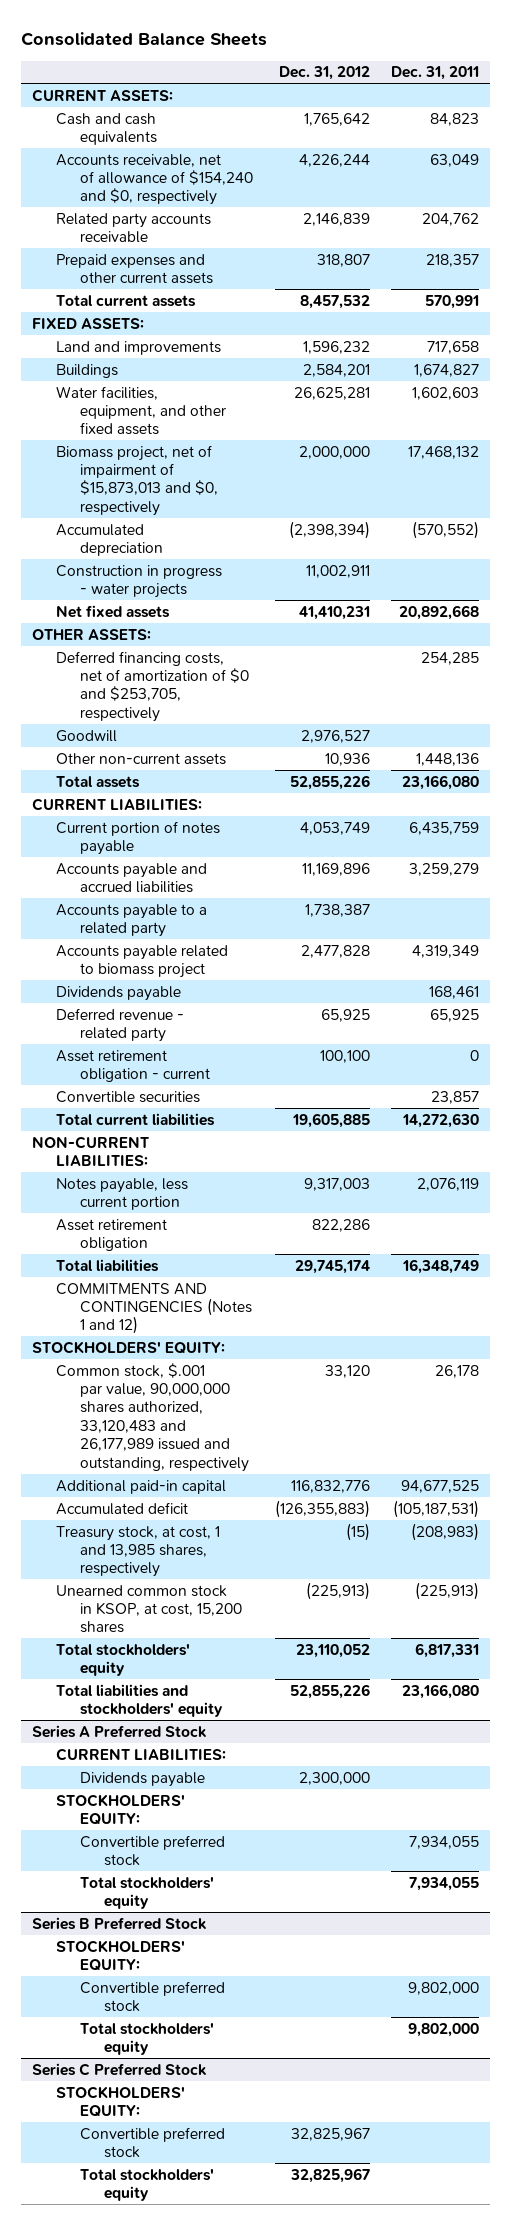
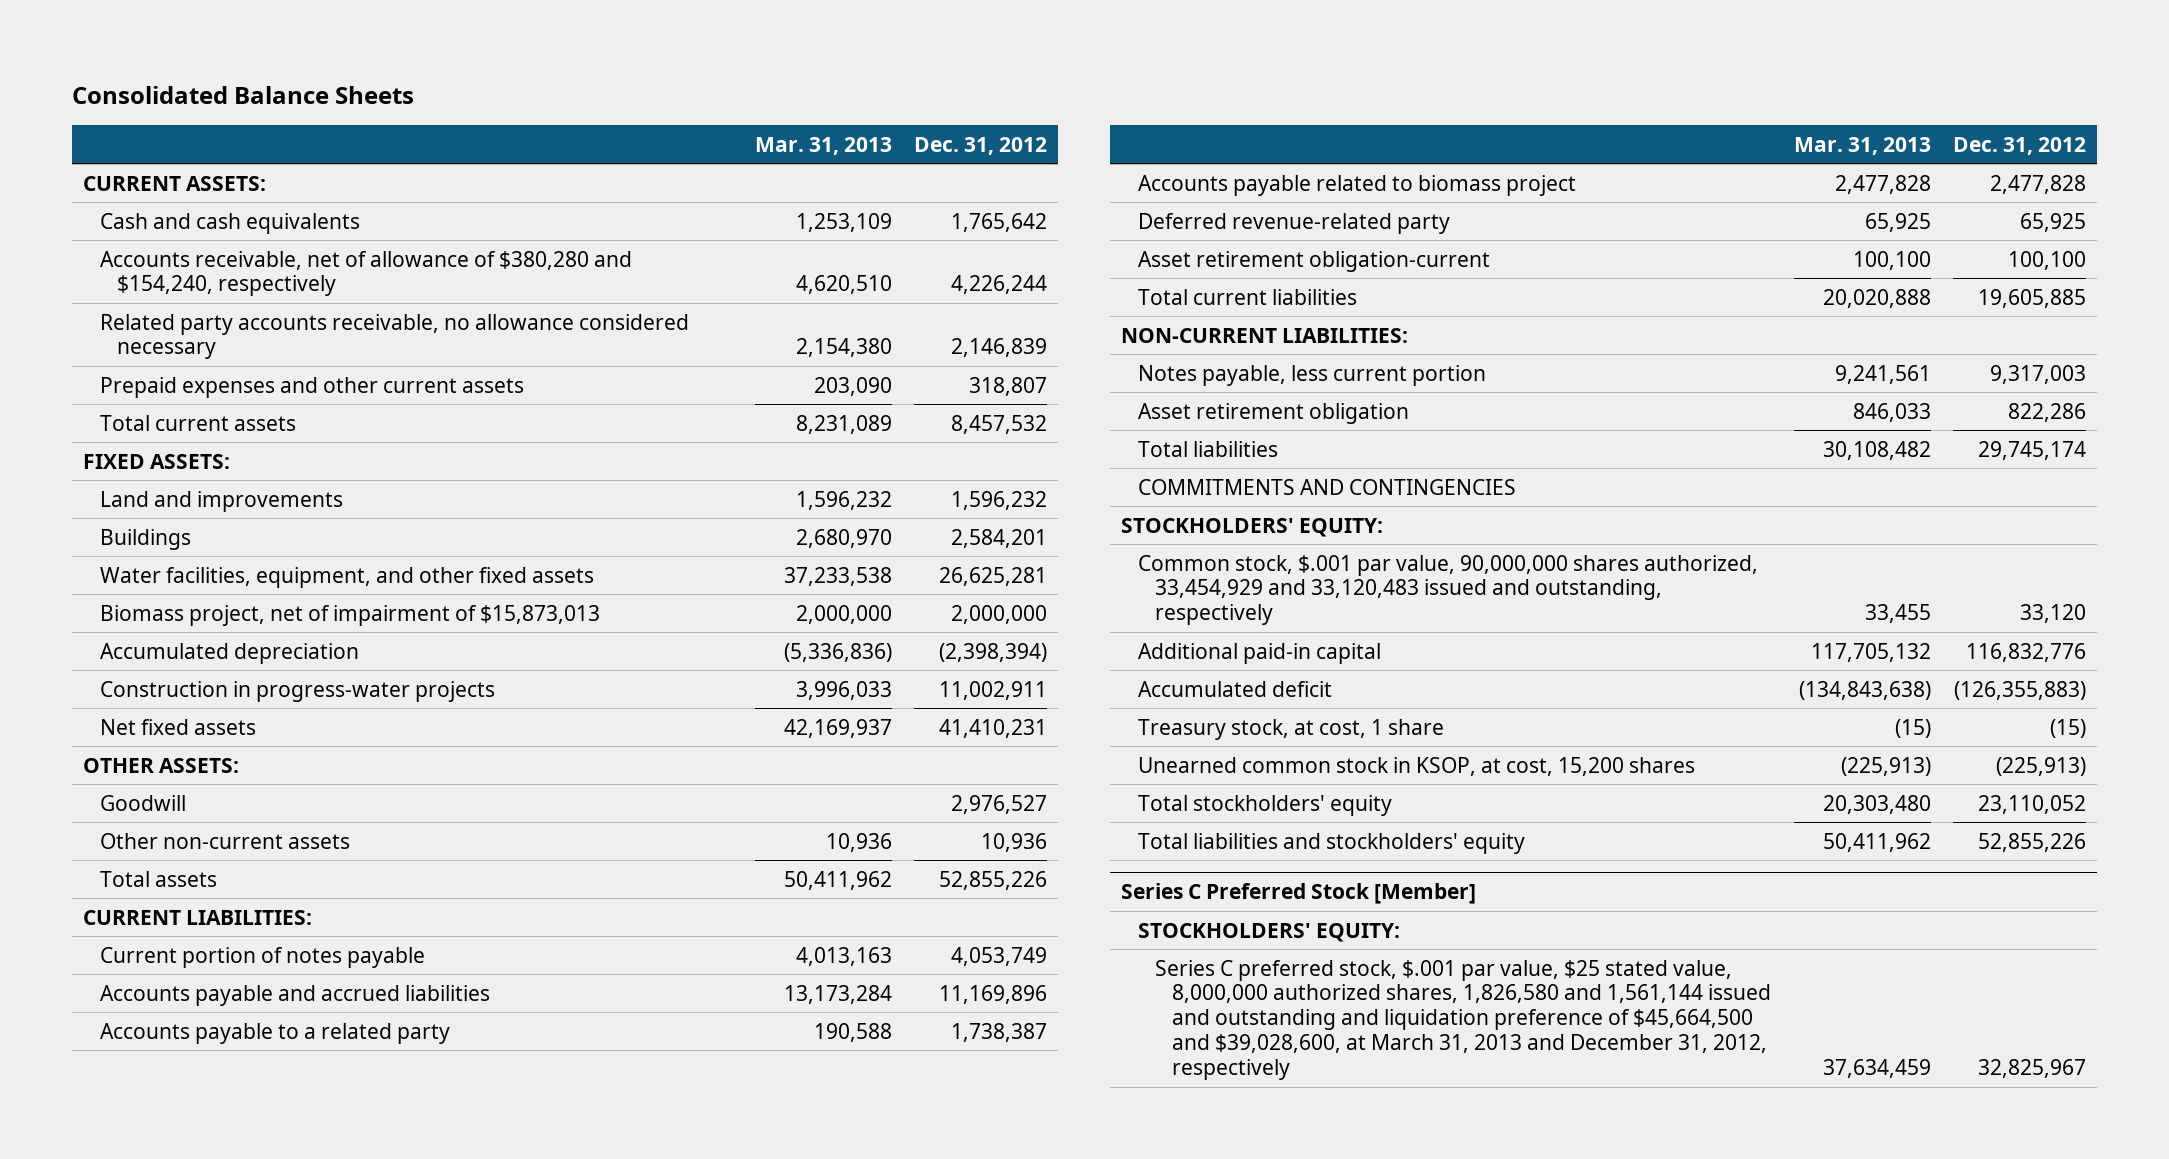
[391,66,480,81] Dec. 31, 2011 -> none
none -> [755,136,893,155] Mar. 31, 2013
[55,153,253,206] Accounts receivable, net of allowance of $154,240 and $0, respectively -> [100,250,633,297] Accounts receivable, net of allowance of $380,280 and $154,240, respectively
[55,212,211,243] Related party accounts receivable -> [100,313,690,360] Related party accounts receivable, no allowance considered necessary
[55,444,218,516] Biomass project, net of impairment of $15,873,013 and $0, respectively -> [100,604,601,626] Biomass project, net of impairment of $15,873,013
[55,564,222,598] Construction in progress - water projects -> [100,680,496,702] Construction in progress-water projects
[55,650,249,722] Deferred financing costs, net of amortization of $0 and $253,705, respectively -> none
[55,985,181,1001] Dividends payable -> none
[55,1090,200,1103] Convertible securities -> none
[55,1007,184,1042] Deferred revenue - related party -> [1138,212,1451,234] Deferred revenue-related party
[55,1049,210,1082] Asset retirement obligation - current -> [1138,250,1491,272] Asset retirement obligation-current
[55,1282,252,1335] COMMITMENTS AND CONTINGENCIES (Notes 1 and 12) -> [1138,478,1517,495] COMMITMENTS AND CONTINGENCIES
[55,1362,249,1472] Common stock, $.001 par value, 90,000,000 shares authorized, 33,120,483 and 26,177,989 issued and outstanding, respectively -> [1138,554,1759,626] Common stock, $.001 par value, 90,000,000 shares authorized, 33,454,929 and 33,120,483 issued and outstanding, respectively
[55,1525,220,1578] Treasury stock, at cost, 1 and 13,985 shares, respectively -> [1138,718,1445,740] Treasury stock, at cost, 1 share
[31,1724,207,1738] Series A Preferred Stock -> none
[55,1747,226,1761] CURRENT LIABILITIES: -> none
[79,1771,205,1787] Dividends payable -> none
[55,1793,185,1825] STOCKHOLDERS' EQUITY: -> none
[79,1834,225,1866] Convertible preferred stock -> none
[79,1876,214,1909] Total stockholders' equity -> none
[31,1916,207,1930] Series B Preferred Stock -> none
[55,1939,185,1971] STOCKHOLDERS' EQUITY: -> none
[79,1980,225,2012] Convertible preferred stock -> none
[79,2022,214,2055] Total stockholders' equity -> none
[31,2062,207,2076] Series C Preferred Stock -> [1121,883,1477,905] Series C Preferred Stock [Member]
[79,2168,214,2201] Total stockholders' equity -> none
[79,2126,225,2158] Convertible preferred stock -> [1155,959,1772,1080] Series C preferred stock, $.001 par value, $25 stated value, 8,000,000 authorized shares, 1,826,580 and 1,561,144 issued and outstanding and liquidation preference of $45,664,500 and $39,028,600, at March 31, 2013 and December 31, 2012, respectively

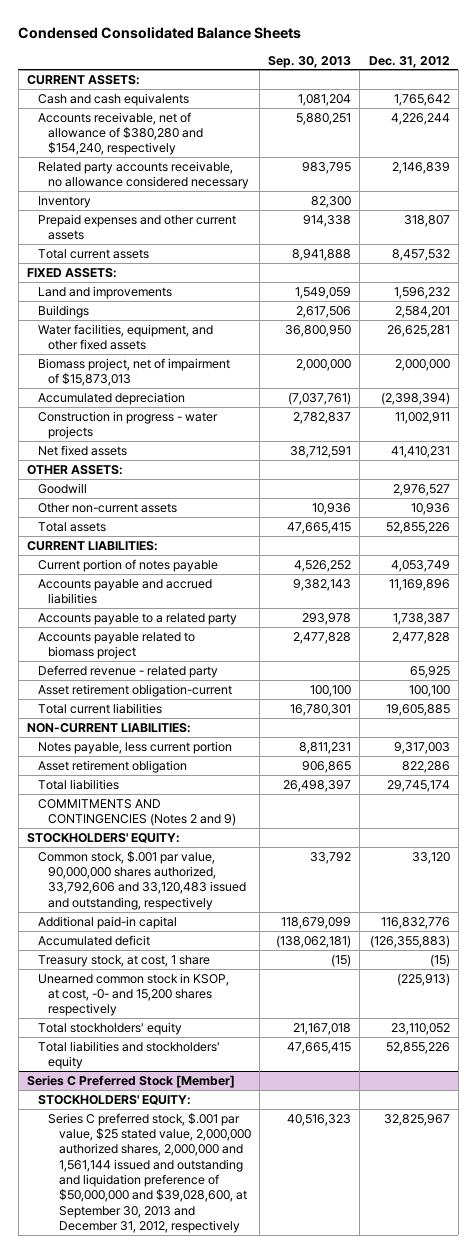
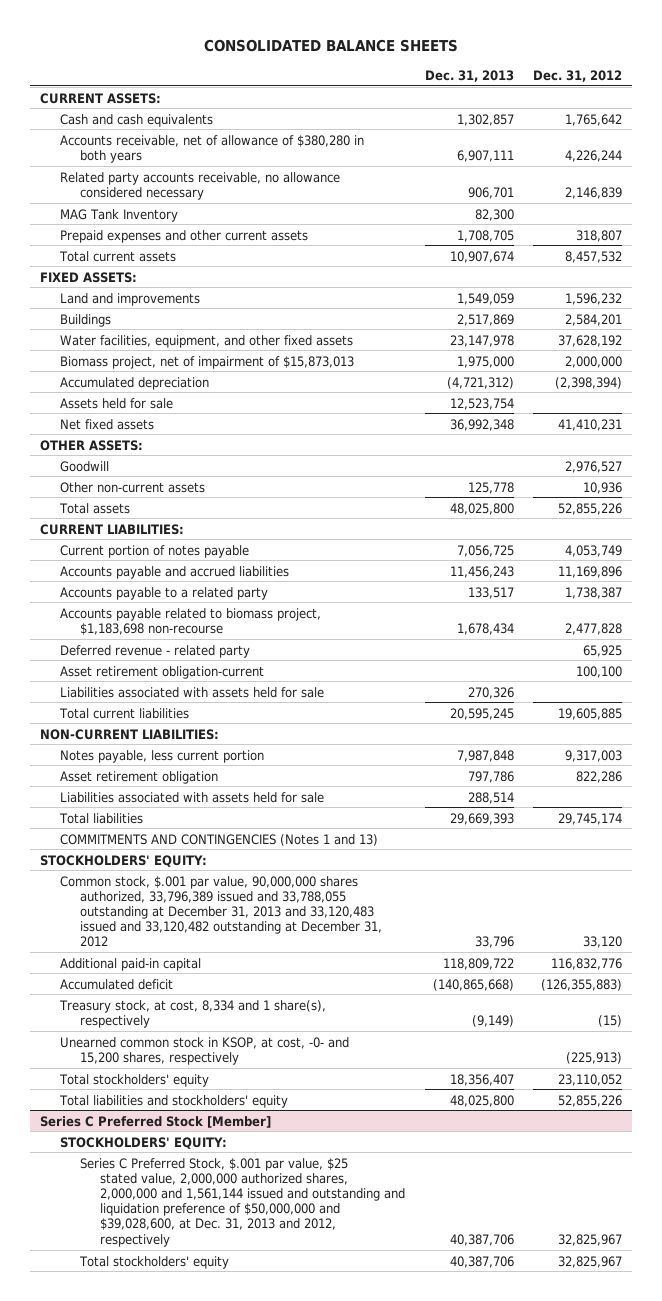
[18,27,302,40] Condensed Consolidated Balance Sheets -> [204,39,459,53] CONSOLIDATED BALANCE SHEETS
[268,55,352,68] Sep. 30, 2013 -> none
none -> [424,69,514,82] Dec. 31, 2013
[37,111,204,156] Accounts receivable, net of allowance of $380,280 and $154,240, respectively -> [60,134,365,163] Accounts receivable, net of allowance of $380,280 in both years
[37,195,91,208] Inventory -> [60,208,179,222] MAG Tank Inventory
[386,324,450,337] 26,625,281 -> [558,334,623,347] 37,628,192
[37,410,218,440] Construction in progress - water projects -> none
none -> [60,397,174,409] Assets held for sale
[37,631,195,660] Accounts payable related to biomass project -> [60,607,322,635] Accounts payable related to biomass project, $1,183,698 non-recourse
none -> [60,686,325,698] Liabilities associated with assets held for sale
none -> [60,791,325,803] Liabilities associated with assets held for sale
[37,798,237,827] COMMITMENTS AND CONTINGENCIES (Notes 2 and 9) -> [60,833,379,846] COMMITMENTS AND CONTINGENCIES (Notes 1 and 13)
[37,850,247,910] Common stock, $.001 par value, 90,000,000 shares authorized, 33,792,606 and 33,120,483 issued and outstanding, respectively -> [60,875,383,948] Common stock, $.001 par value, 90,000,000 shares authorized, 33,796,389 issued and 33,788,055 outstanding at December 31, 2013 and 33,120,483 issued and 33,120,482 outstanding at December 31, 2012
[37,954,210,967] Treasury stock, at cost, 1 share -> [59,999,327,1028] Treasury stock, at cost, 8,334 and 1 share(s), respectively
[37,972,229,1017] Unearned common stock in KSOP, at cost, -0- and 15,200 shares respectively -> [60,1036,350,1065] Unearned common stock in KSOP, at cost, -0- and 15,200 shares, respectively
[48,1112,252,1234] Series C preferred stock, $.001 par value, $25 stated value, 2,000,000 authorized shares, 2,000,000 and 1,561,144 issued and outstanding and liquidation preference of $50,000,000 and $39,028,600, at September 30, 2013 and December 31, 2012, respectively -> [80,1157,406,1247] Series C Preferred Stock, $.001 par value, $25 stated value, 2,000,000 authorized shares, 2,000,000 and 1,561,144 issued and outstanding and liquidation preference of $50,000,000 and $39,028,600, at Dec. 31, 2013 and 2012, respectively
none -> [79,1255,230,1269] Total stockholders' equity

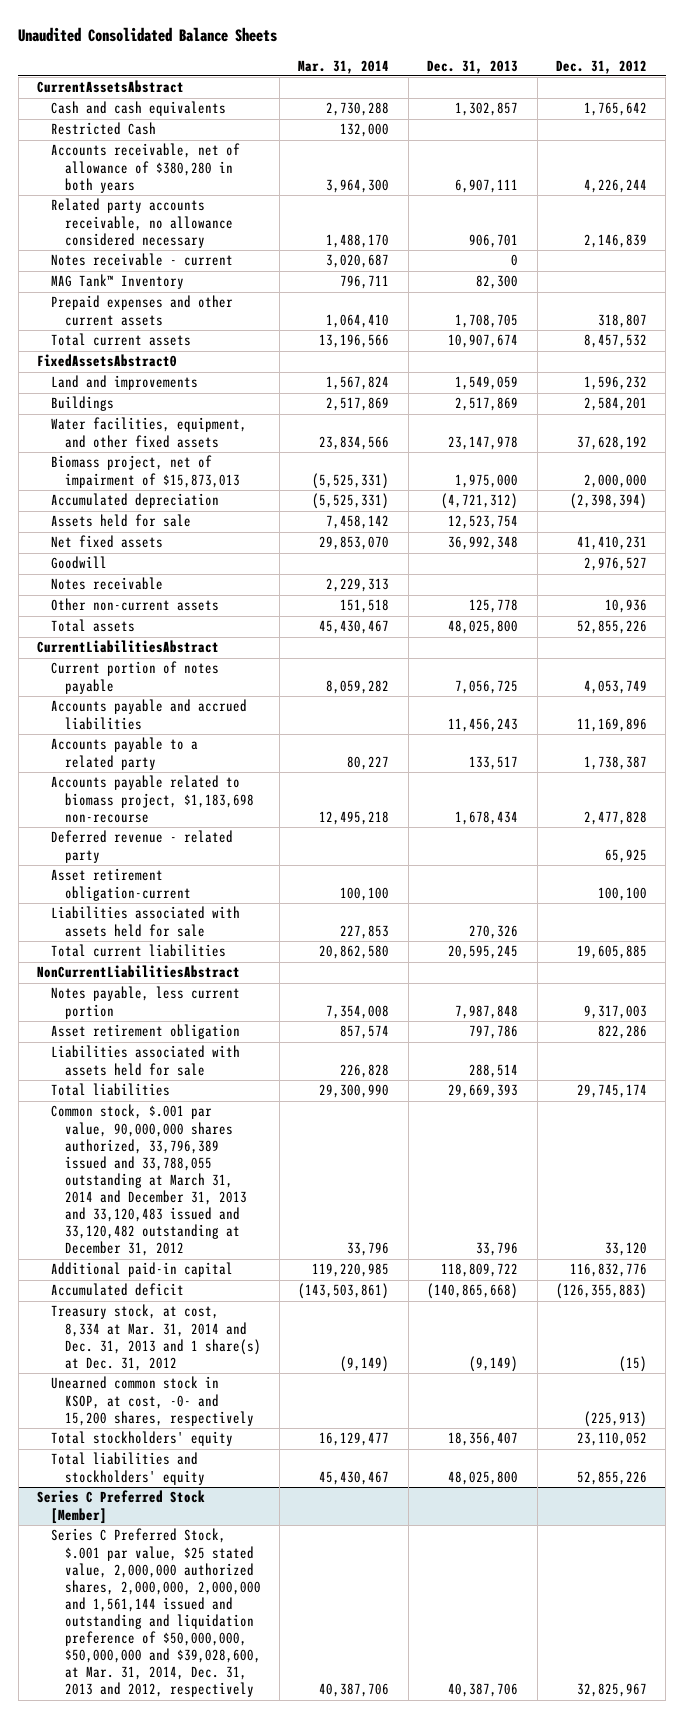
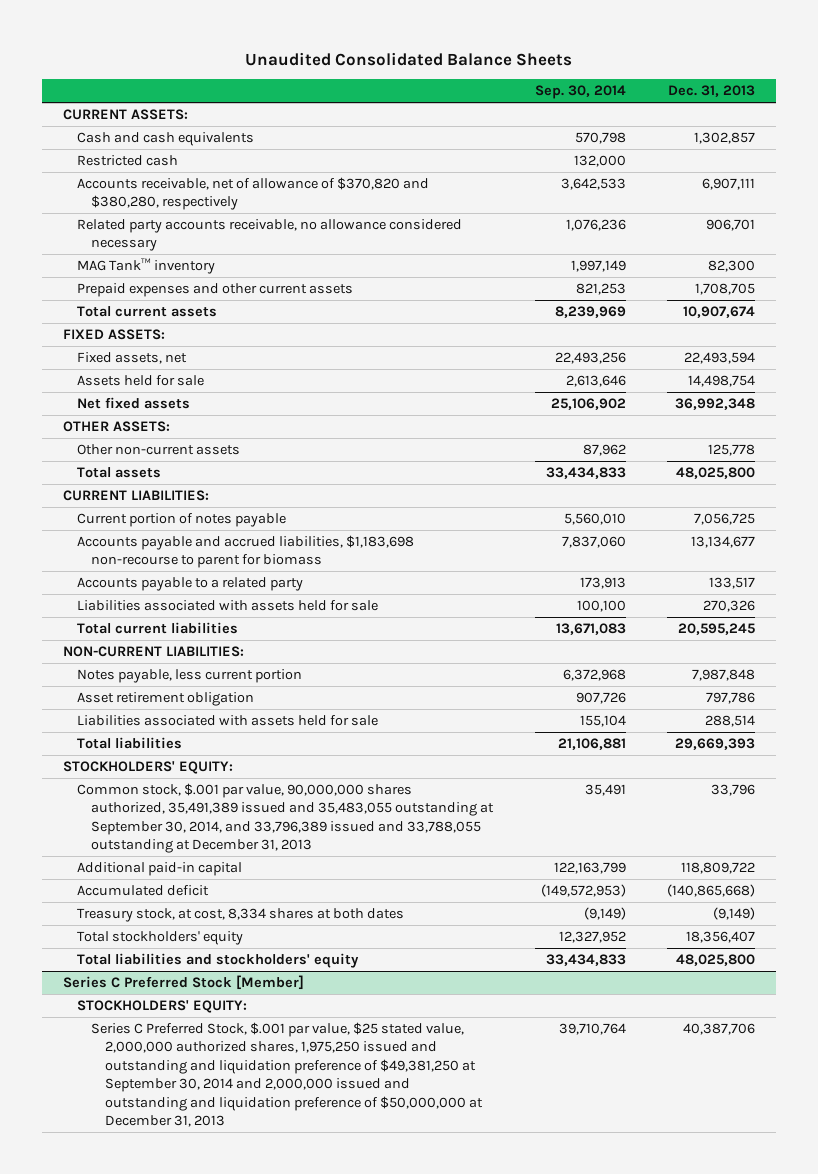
[298,59,390,74] Mar. 31, 2014 -> none
[555,59,647,74] Dec. 31, 2012 -> none
none -> [534,85,626,100] Sep. 30, 2014
[36,80,184,94] CurrentAssetsAbstract -> none
none -> [62,109,188,121] CURRENT ASSETS:
[50,122,156,136] Restricted Cash -> [76,155,178,167] Restricted cash
[50,143,240,193] Accounts receivable, net of allowance of $380,280 in both years -> [76,177,429,211] Accounts receivable, net of allowance of $370,820 and $380,280, respectively
[50,253,233,267] Notes receivable - current -> none
[50,274,184,290] MAG Tank™ Inventory -> [76,258,215,275] MAG Tank™ inventory
[50,375,198,391] Land and improvements -> none
[50,396,114,412] Buildings -> none
[50,417,247,448] Water facilities, equipment, and other fixed assets -> none
[50,455,240,488] Biomass project, net of impairment of $15,873,013 -> none
[50,493,219,509] Accumulated depreciation -> none
[36,354,177,368] FixedAssetsAbstract0 -> [62,329,165,341] FIXED ASSETS:
none -> [76,352,187,365] Fixed assets, net
[448,515,519,530] 12,523,754 -> [688,375,756,388] 14,498,754
[50,556,107,570] Goodwill -> none
[50,577,163,591] Notes receivable -> none
none -> [62,421,170,433] OTHER ASSETS:
[36,640,219,654] CurrentLiabilitiesAbstract -> none
none -> [62,490,209,502] CURRENT LIABILITIES:
[50,699,247,730] Accounts payable and accrued liabilities -> none
none -> [76,535,414,569] Accounts payable and accrued liabilities, $1,183,698 non-recourse to parent for biomass
[50,775,254,823] Accounts payable related to biomass project, $1,183,698 non-recourse -> none
[50,830,233,863] Deferred revenue - related party -> none
[50,868,191,901] Asset retirement obligation-current -> none
[36,965,240,979] NonCurrentLiabilitiesAbstract -> [62,646,244,658] NON-CURRENT LIABILITIES:
none -> [62,761,233,775] STOCKHOLDERS' EQUITY:
[50,1104,247,1257] Common stock, $.001 par value, 90,000,000 shares authorized, 33,796,389 issued and 33,788,055 outstanding at March 31, 2014 and December 31, 2013 and 33,120,483 issued and 33,120,482 outstanding at December 31, 2012 -> [76,783,494,854] Common stock, $.001 par value, 90,000,000 shares authorized, 35,491,389 issued and 35,483,055 outstanding at September 30, 2014, and 33,796,389 issued and 33,788,055 outstanding at December 31, 2013
[50,1376,254,1426] Unearned common stock in KSOP, at cost, -0- and 15,200 shares, respectively -> none
[50,1304,261,1371] Treasury stock, at cost, 8,334 at Mar. 31, 2014 and Dec. 31, 2013 and 1 share(s) at Dec. 31, 2012 -> [76,908,404,923] Treasury stock, at cost, 8,334 shares at both dates
none -> [76,1000,247,1014] STOCKHOLDERS' EQUITY:
[50,1528,261,1698] Series C Preferred Stock, $.001 par value, $25 stated value, 2,000,000 authorized shares, 2,000,000, 2,000,000 and 1,561,144 issued and outstanding and liquidation preference of $50,000,000, $50,000,000 and $39,028,600, at Mar. 31, 2014, Dec. 31, 2013 and 2012, respectively -> [90,1022,483,1128] Series C Preferred Stock, $.001 par value, $25 stated value, 2,000,000 authorized shares, 1,975,250 issued and outstanding and liquidation preference of $49,381,250 at September 30, 2014 and 2,000,000 issued and outstanding and liquidation preference of $50,000,000 at December 31, 2013

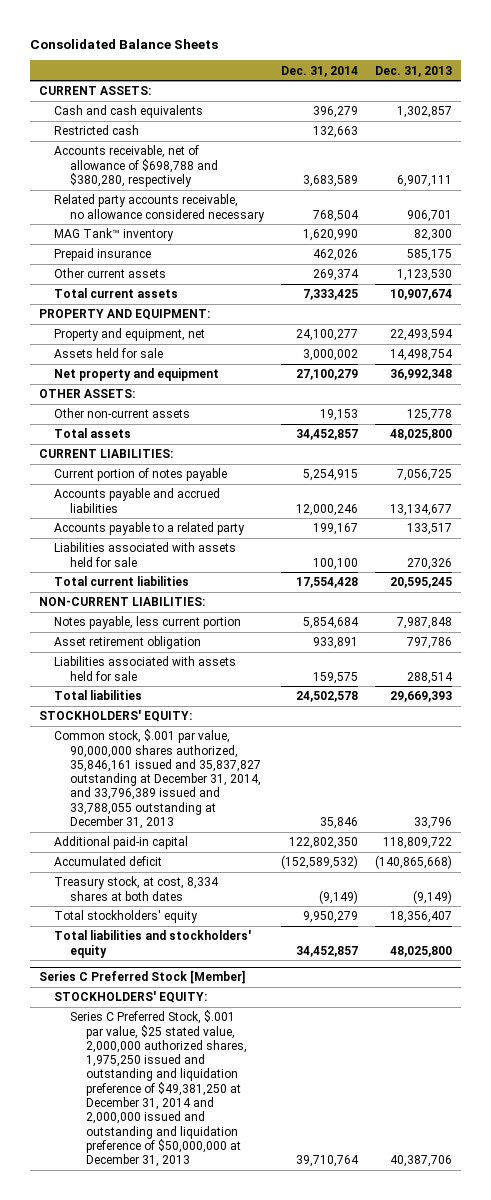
[245,51,573,66] Unaudited Consolidated Balance Sheets -> [30,38,219,49] Consolidated Balance Sheets
[534,85,626,100] Sep. 30, 2014 -> none
none -> [281,65,359,77] Dec. 31, 2014
[76,177,429,211] Accounts receivable, net of allowance of $370,820 and $380,280, respectively -> [54,145,219,187] Accounts receivable, net of allowance of $698,788 and $380,280, respectively
none -> [54,248,152,262] Prepaid insurance
[76,283,353,298] Prepaid expenses and other current assets -> [54,268,167,279] Other current assets
[695,283,756,296] 1,708,705 -> [397,269,453,282] 1,123,530
[62,329,165,341] FIXED ASSETS: -> none
none -> [38,309,210,321] PROPERTY AND EQUIPMENT:
[76,352,187,365] Fixed assets, net -> [54,328,206,342] Property and equipment, net
[76,397,190,410] Net fixed assets -> [54,368,220,382] Net property and equipment
[76,535,414,569] Accounts payable and accrued liabilities, $1,183,698 non-recourse to parent for biomass -> [54,488,221,513] Accounts payable and accrued liabilities
[76,783,494,854] Common stock, $.001 par value, 90,000,000 shares authorized, 35,491,389 issued and 35,483,055 outstanding at September 30, 2014, and 33,796,389 issued and 33,788,055 outstanding at December 31, 2013 -> [54,729,262,830] Common stock, $.001 par value, 90,000,000 shares authorized, 35,846,161 issued and 35,837,827 outstanding at December 31, 2014, and 33,796,389 issued and 33,788,055 outstanding at December 31, 2013
[90,1022,483,1128] Series C Preferred Stock, $.001 par value, $25 stated value, 2,000,000 authorized shares, 1,975,250 issued and outstanding and liquidation preference of $49,381,250 at September 30, 2014 and 2,000,000 issued and outstanding and liquidation preference of $50,000,000 at December 31, 2013 -> [70,1010,247,1168] Series C Preferred Stock, $.001 par value, $25 stated value, 2,000,000 authorized shares, 1,975,250 issued and outstanding and liquidation preference of $49,381,250 at December 31, 2014 and 2,000,000 issued and outstanding and liquidation preference of $50,000,000 at December 31, 2013

